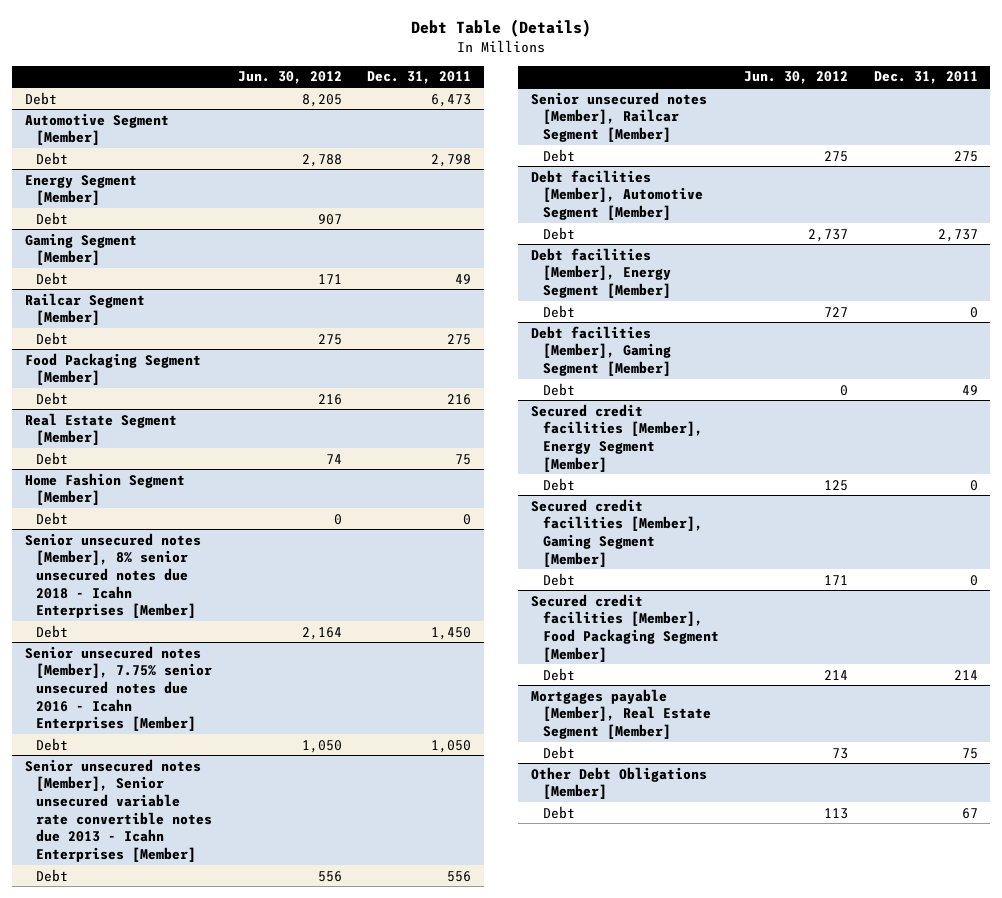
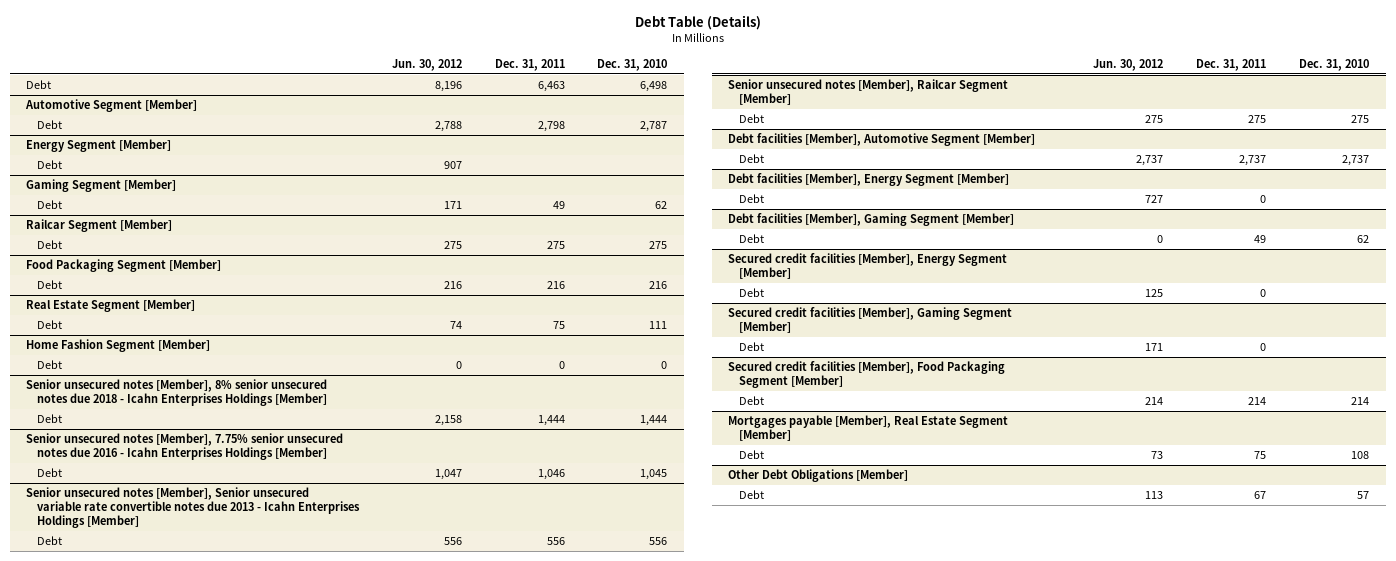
none -> [597,58,668,71] Dec. 31, 2010
[301,93,342,107] 8,205 -> [434,81,462,93] 8,196
[431,93,472,107] 6,473 -> [537,81,565,93] 6,463
[24,532,201,619] Senior unsecured notes [Member], 8% senior unsecured notes due 2018 - Icahn Enterprises [Member] -> [26,379,328,406] Senior unsecured notes [Member], 8% senior unsecured notes due 2018 - Icahn Enterprises Holdings [Member]
[301,626,342,640] 2,164 -> [434,415,462,427] 2,158
[431,626,472,640] 1,450 -> [537,415,565,427] 1,444
[24,645,213,732] Senior unsecured notes [Member], 7.75% senior unsecured notes due 2016 - Icahn Enterprises [Member] -> [26,433,344,460] Senior unsecured notes [Member], 7.75% senior unsecured notes due 2016 - Icahn Enterprises Holdings [Member]
[301,739,342,753] 1,050 -> [434,469,462,481] 1,047
[431,739,472,753] 1,050 -> [537,469,565,481] 1,046
[24,758,213,862] Senior unsecured notes [Member], Senior unsecured variable rate convertible notes due 2013 - Icahn Enterprises [Member] -> [26,487,360,528] Senior unsecured notes [Member], Senior unsecured variable rate convertible notes due 2013 - Icahn Enterprises Holdings [Member]

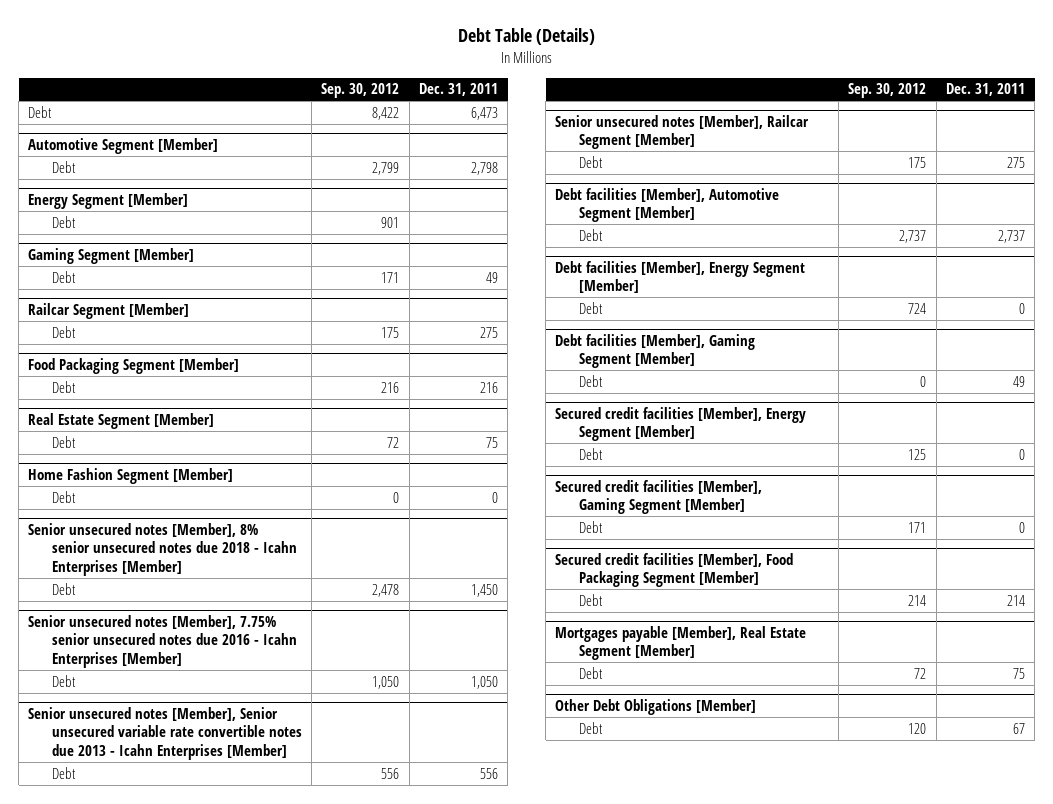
[391,58,462,71] Jun. 30, 2012 -> none
[597,58,668,71] Dec. 31, 2010 -> none
none -> [321,83,400,99] Sep. 30, 2012
[537,81,565,93] 6,463 -> [470,106,498,120] 6,473
[26,379,328,406] Senior unsecured notes [Member], 8% senior unsecured notes due 2018 - Icahn Enterprises Holdings [Member] -> [28,522,297,576] Senior unsecured notes [Member], 8% senior unsecured notes due 2018 - Icahn Enterprises [Member]
[537,415,565,427] 1,444 -> [470,583,498,597] 1,450
[26,433,344,460] Senior unsecured notes [Member], 7.75% senior unsecured notes due 2016 - Icahn Enterprises Holdings [Member] -> [28,614,297,668] Senior unsecured notes [Member], 7.75% senior unsecured notes due 2016 - Icahn Enterprises [Member]
[537,469,565,481] 1,046 -> [470,675,498,689] 1,050
[26,487,360,528] Senior unsecured notes [Member], Senior unsecured variable rate convertible notes due 2013 - Icahn Enterprises Holdings [Member] -> [28,706,302,760] Senior unsecured notes [Member], Senior unsecured variable rate convertible notes due 2013 - Icahn Enterprises [Member]

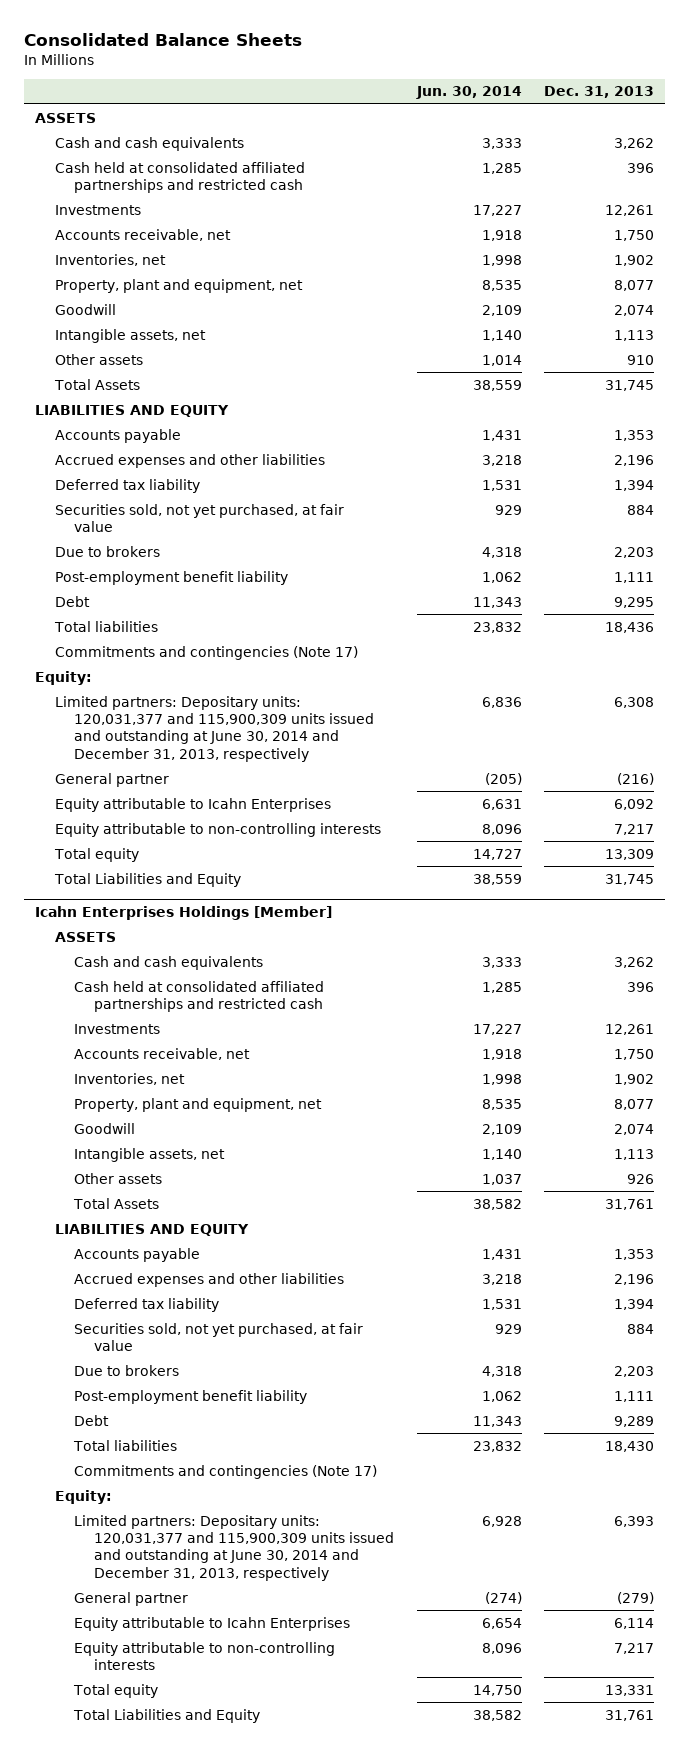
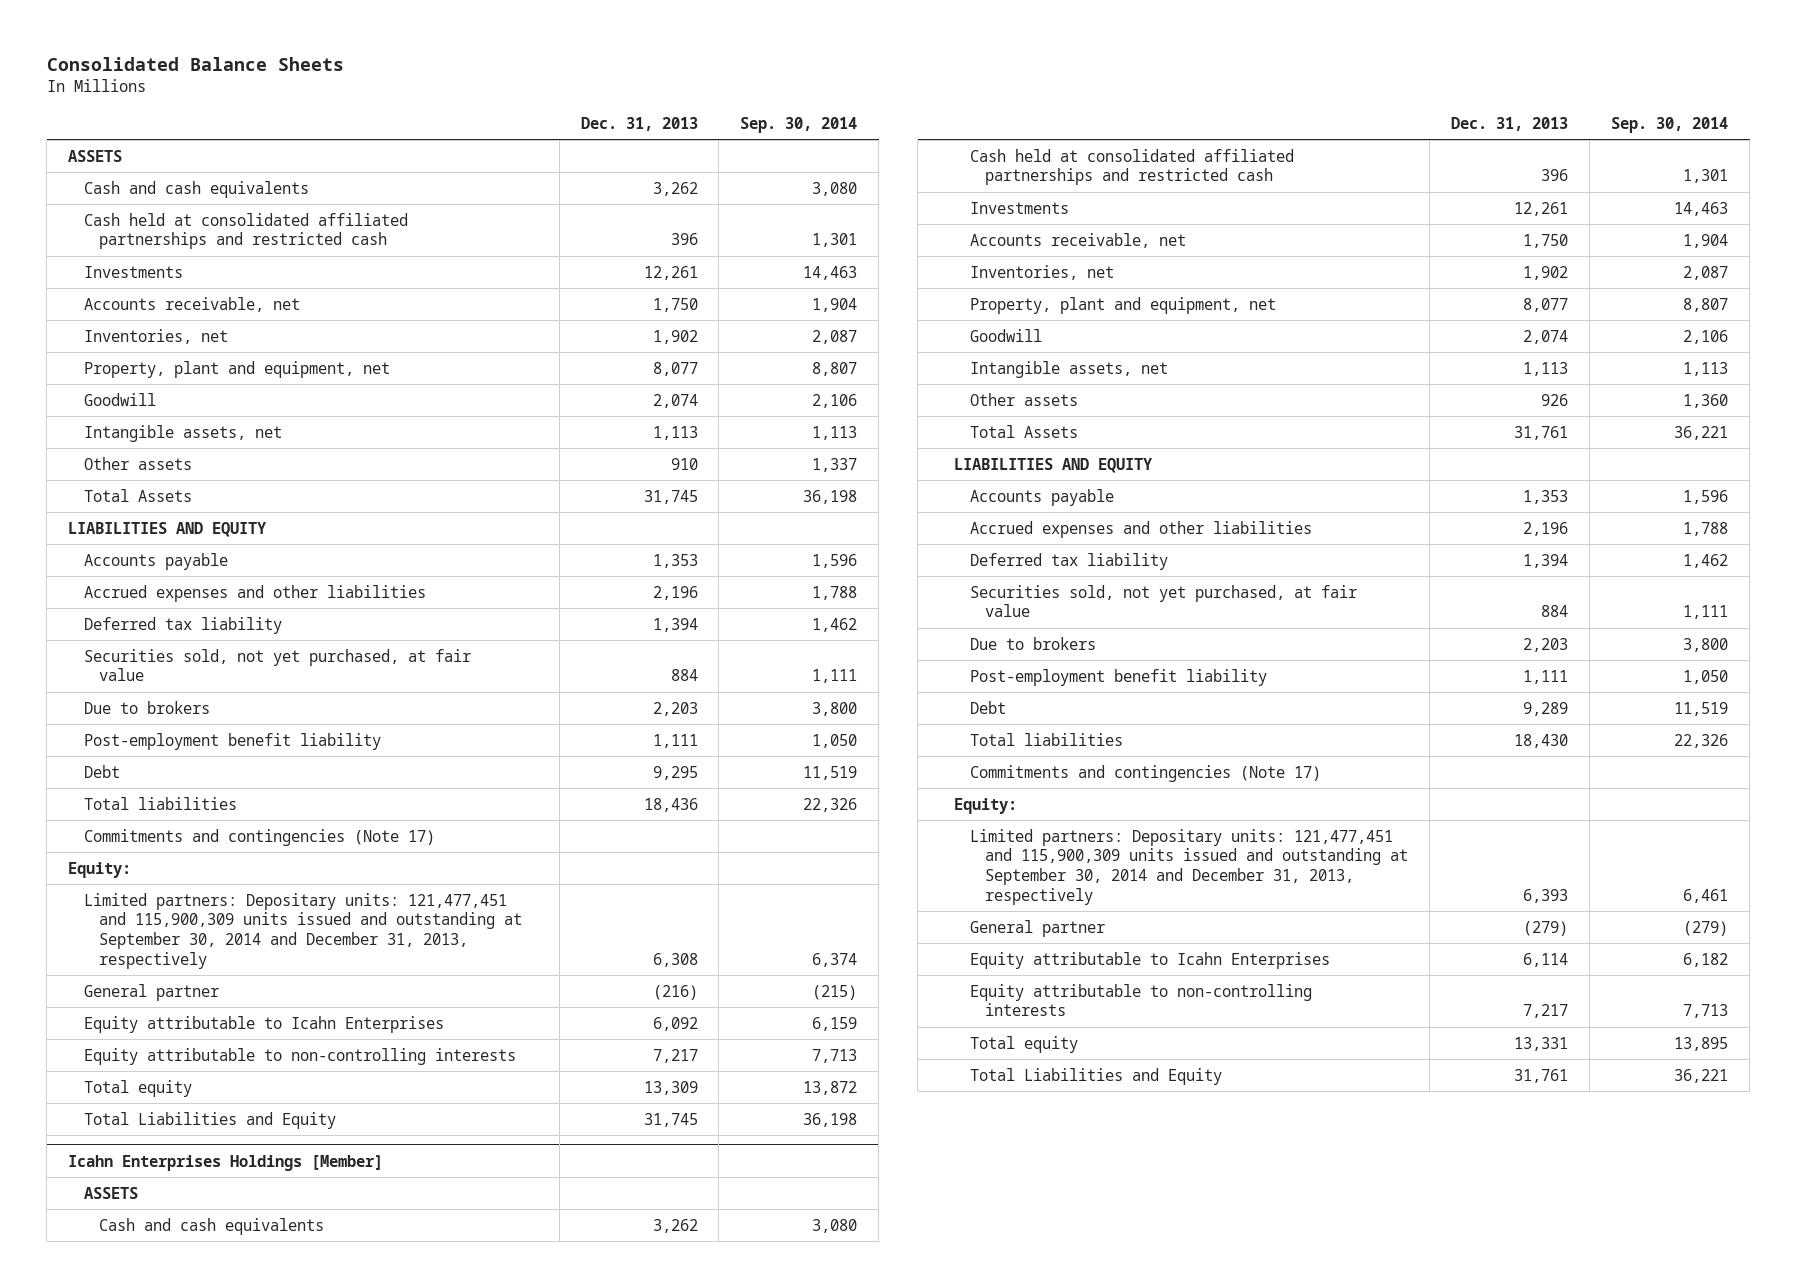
[415,86,522,100] Jun. 30, 2014 -> none
none -> [740,117,858,134] Sep. 30, 2014
[54,695,375,762] Limited partners: Depositary units: 120,031,377 and 115,900,309 units issued and outstanding at June 30, 2014 and December 31, 2013, respectively -> [83,892,523,969] Limited partners: Depositary units: 121,477,451 and 115,900,309 units issued and outstanding at September 30, 2014 and December 31, 2013, respectively
[74,1514,395,1581] Limited partners: Depositary units: 120,031,377 and 115,900,309 units issued and outstanding at June 30, 2014 and December 31, 2013, respectively -> [969,828,1409,905] Limited partners: Depositary units: 121,477,451 and 115,900,309 units issued and outstanding at September 30, 2014 and December 31, 2013, respectively

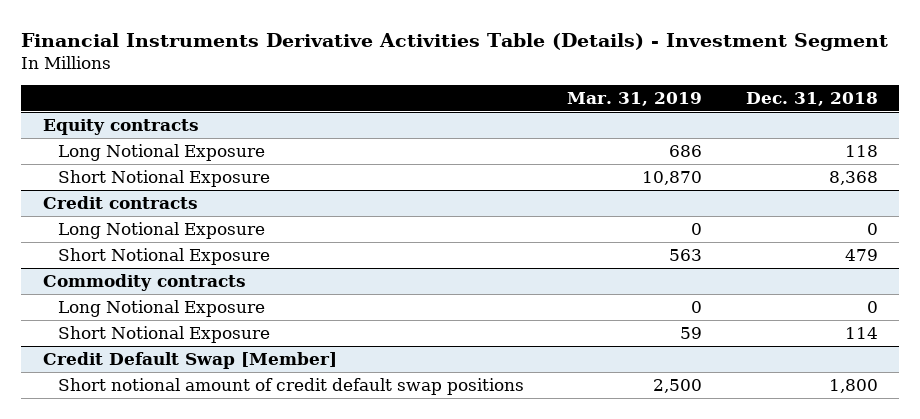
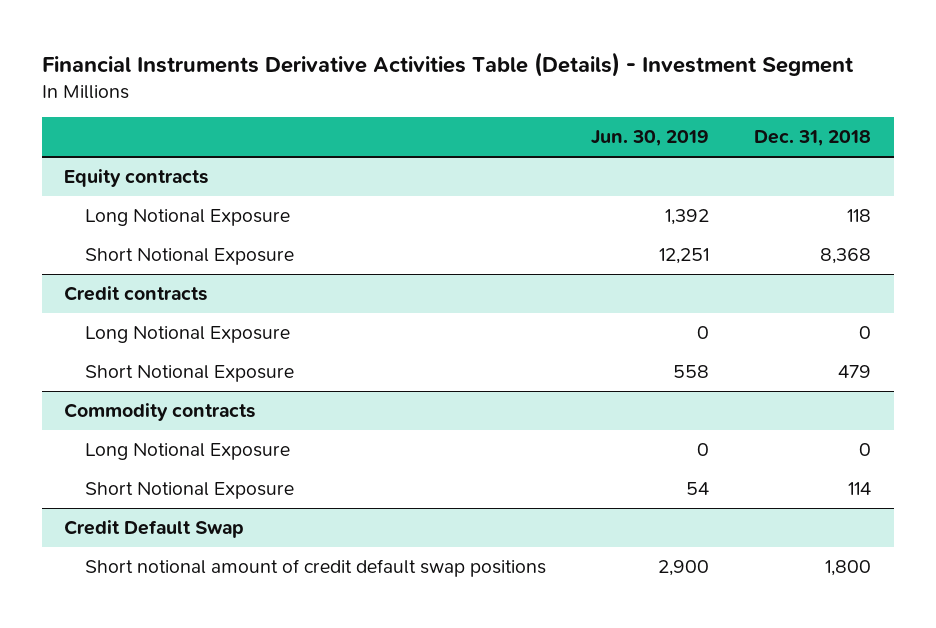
[567,91,703,106] Mar. 31, 2019 -> none
none -> [591,130,710,147] Jun. 30, 2019
[42,351,337,369] Credit Default Swap [Member] -> [64,520,245,539] Credit Default Swap

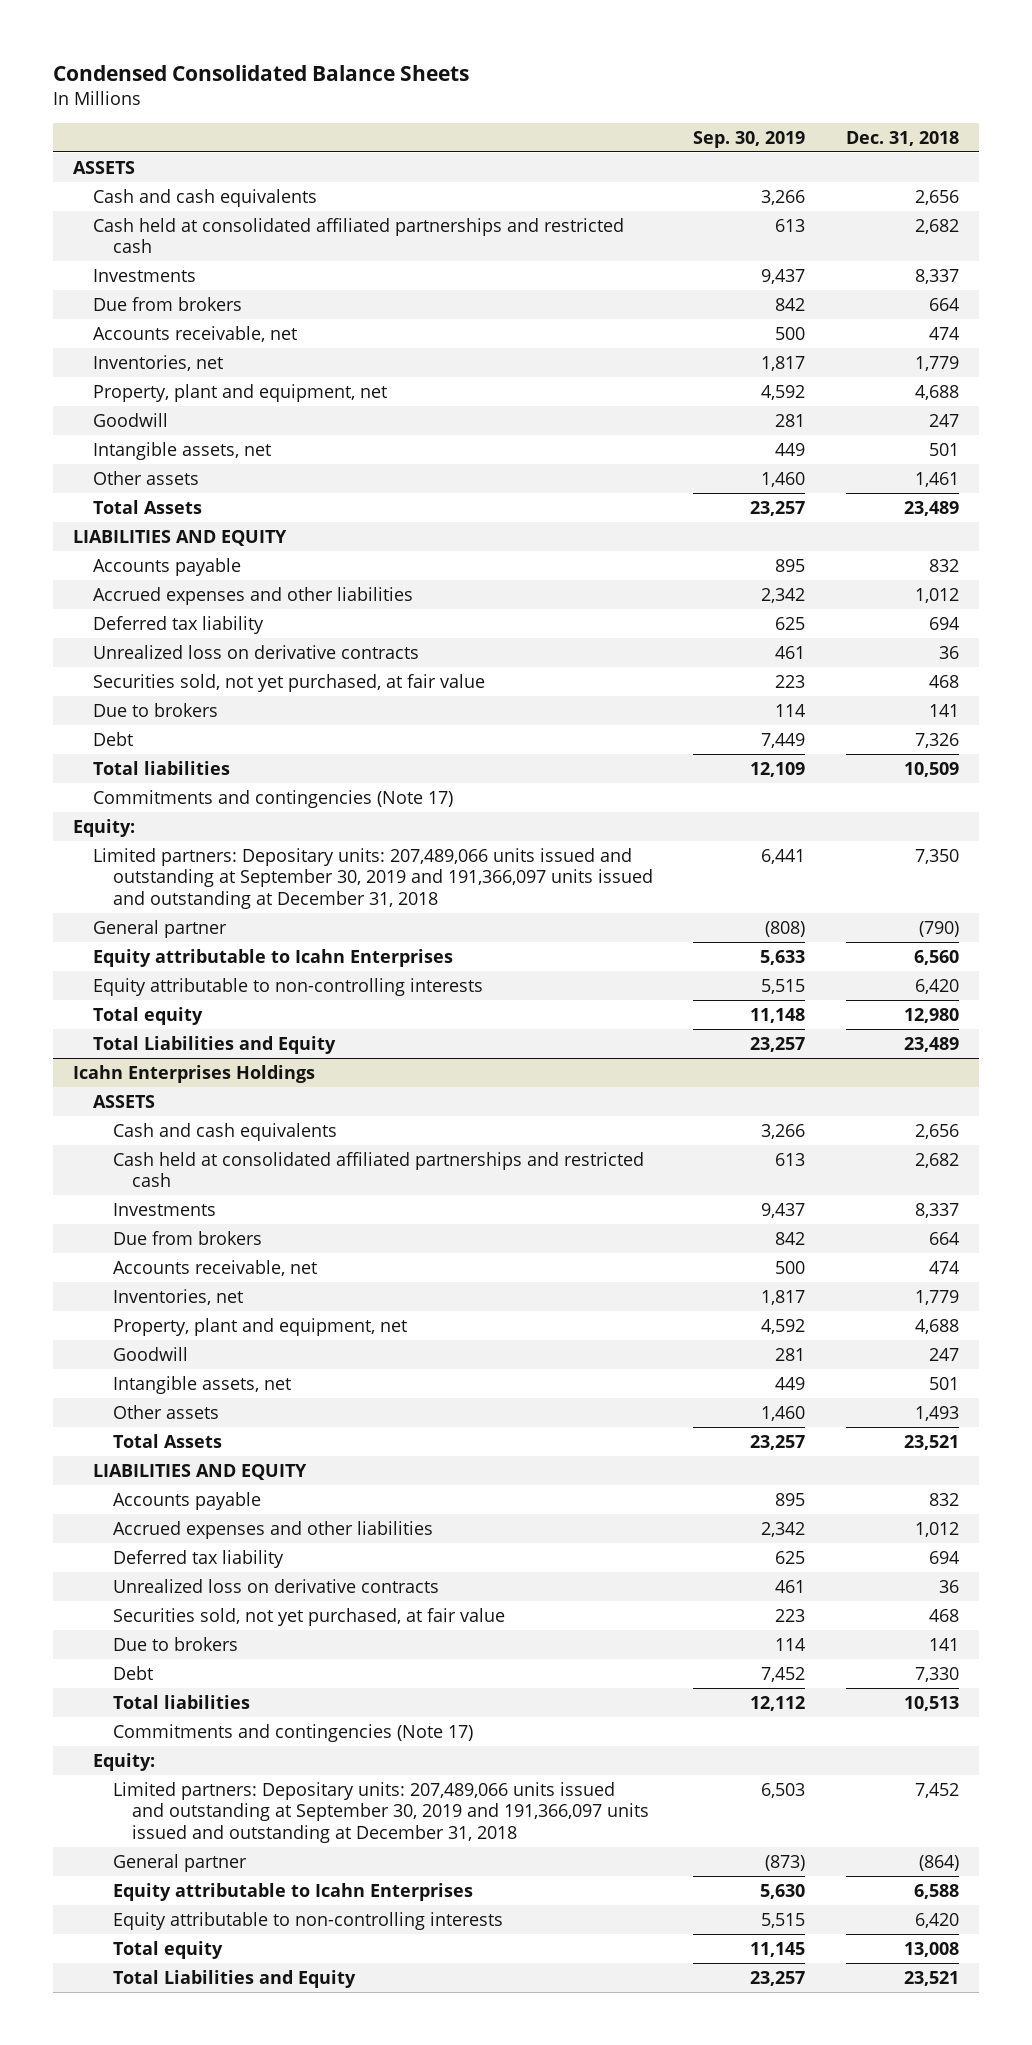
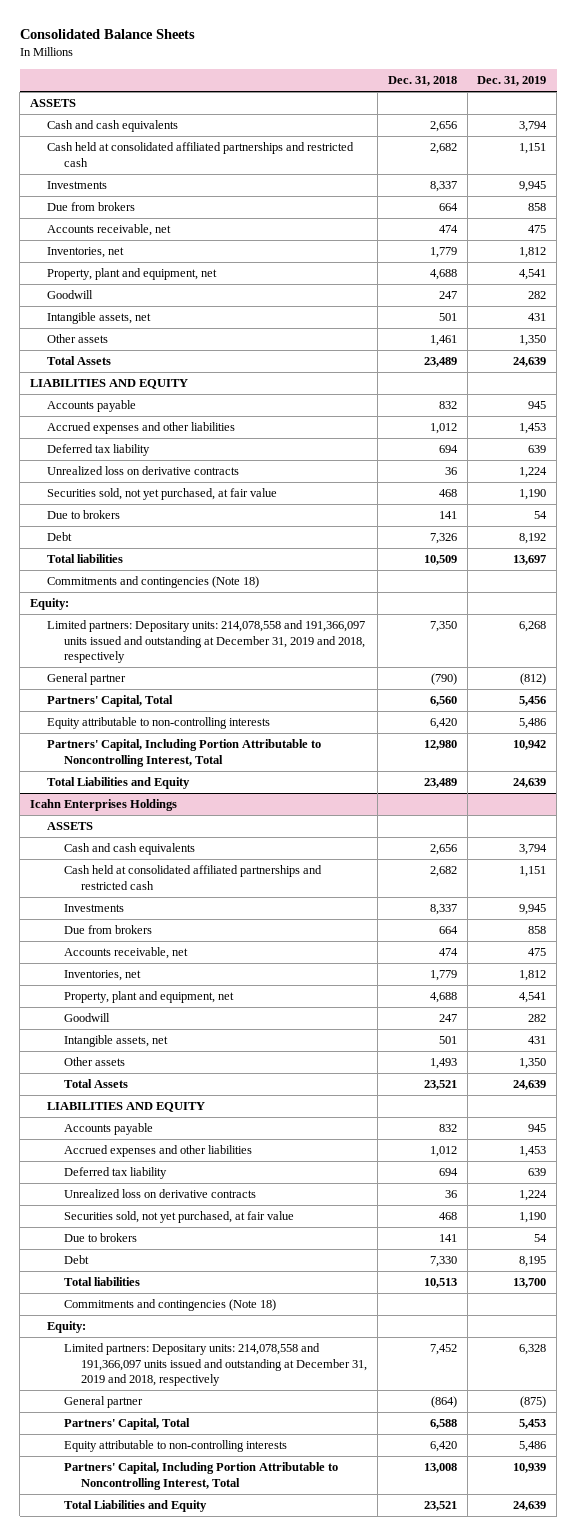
[52,64,469,81] Condensed Consolidated Balance Sheets -> [19,29,195,40] Consolidated Balance Sheets
[693,130,806,148] Sep. 30, 2019 -> none
none -> [477,76,547,87] Dec. 31, 2019
[92,789,453,808] Commitments and contingencies (Note 17) -> [46,576,259,589] Commitments and contingencies (Note 18)
[92,847,653,909] Limited partners: Depositary units: 207,489,066 units issued and outstanding at September 30, 2019 and 191,366,097 units issued and outstanding at December 31, 2018 -> [46,620,365,664] Limited partners: Depositary units: 214,078,558 and 191,366,097 units issued and outstanding at December 31, 2019 and 2018, respectively
[92,948,453,967] Equity attributable to Icahn Enterprises -> [46,695,173,708] Partners' Capital, Total
[92,1006,203,1025] Total equity -> [46,739,321,767] Partners' Capital, Including Portion Attributable to Noncontrolling Interest, Total
[112,1723,473,1742] Commitments and contingencies (Note 17) -> [63,1299,276,1312] Commitments and contingencies (Note 18)
[112,1781,650,1843] Limited partners: Depositary units: 207,489,066 units issued and outstanding at September 30, 2019 and 191,366,097 units issued and outstanding at December 31, 2018 -> [63,1343,367,1387] Limited partners: Depositary units: 214,078,558 and 191,366,097 units issued and outstanding at December 31, 2019 and 2018, respectively
[112,1882,473,1901] Equity attributable to Icahn Enterprises -> [63,1418,190,1431] Partners' Capital, Total
[112,1940,223,1959] Total equity -> [63,1462,338,1490] Partners' Capital, Including Portion Attributable to Noncontrolling Interest, Total

